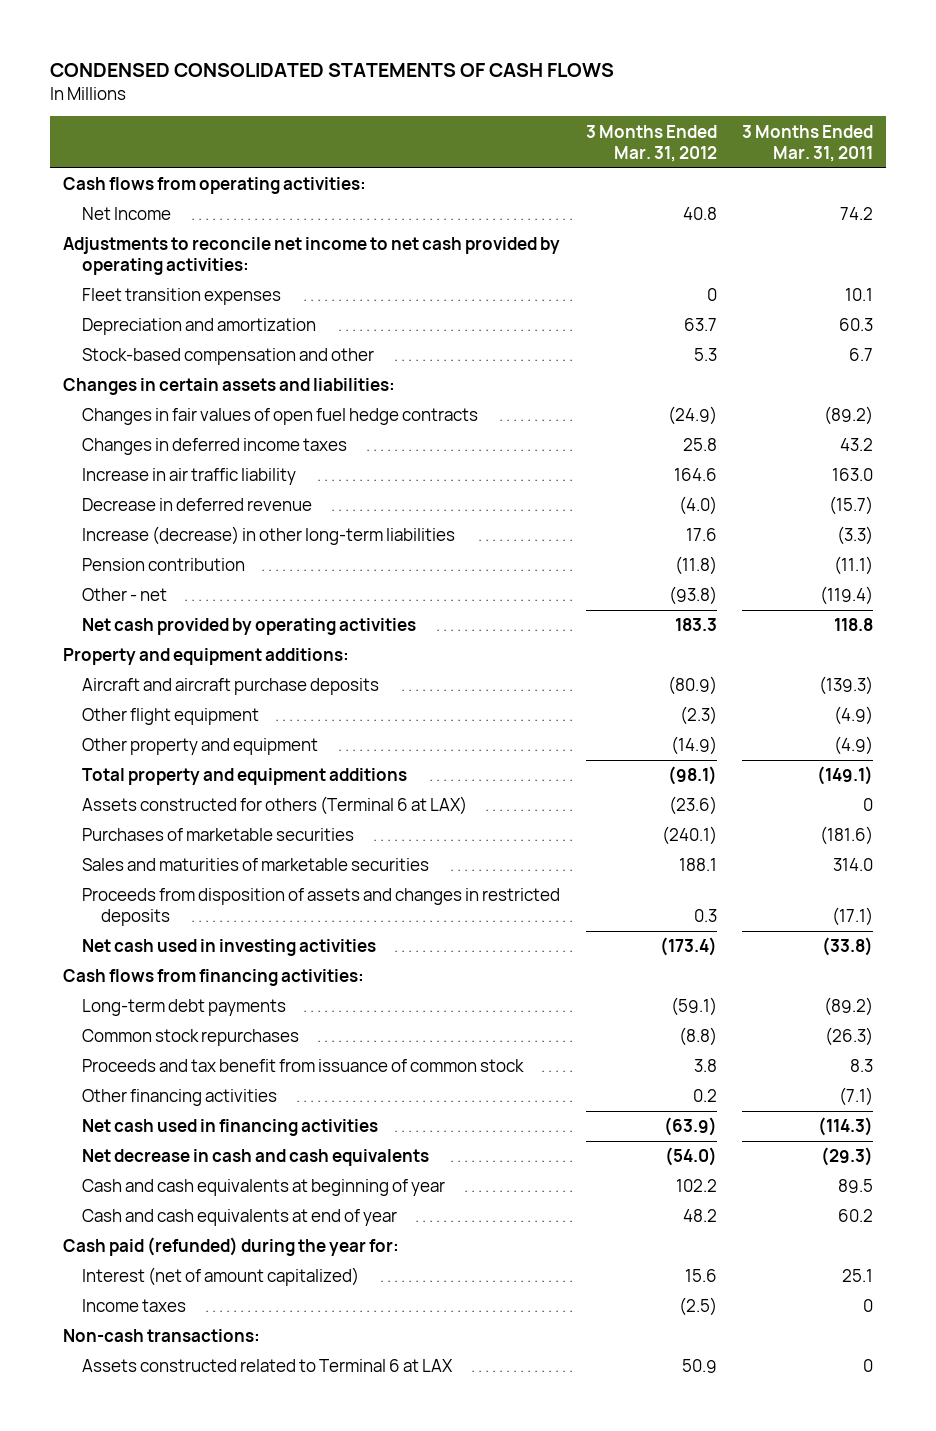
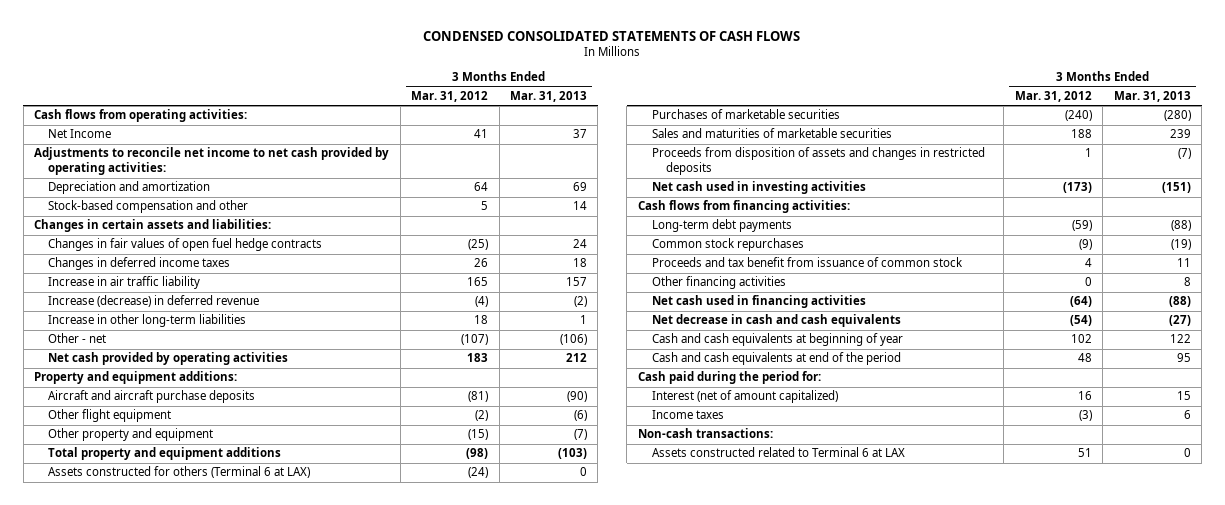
[742,124,874,162] 3 Months Ended Mar. 31, 2011 -> none
none -> [509,90,587,102] Mar. 31, 2013
[682,207,717,221] 40.8 -> [474,129,489,139] 41
[82,288,282,306] Fleet transition expenses -> none
[683,318,717,332] 63.7 -> [474,182,489,192] 64
[693,348,717,362] 5.3 -> [481,201,489,211] 5
[82,558,246,572] Pension contribution -> none
[667,406,717,426] (24.9) -> [468,239,489,251] (25)
[682,438,717,452] 25.8 -> [474,258,489,268] 26
[673,468,717,482] 164.6 -> [467,277,489,287] 165
[82,498,313,512] Decrease in deferred revenue -> [48,295,260,308] Increase (decrease) in deferred revenue
[678,496,717,516] (4.0) -> [475,296,489,308] (4)
[82,526,456,546] Increase (decrease) in other long-term liabilities -> [48,314,247,328] Increase in other long-term liabilities
[685,528,717,542] 17.6 -> [474,315,489,325] 18
[668,586,717,606] (93.8) -> [461,334,489,346] (107)
[674,618,717,632] 183.3 -> [467,353,489,363] 183
[667,676,717,696] (80.9) -> [468,391,489,403] (81)
[679,706,717,726] (2.3) -> [475,410,489,422] (2)
[670,736,717,756] (14.9) -> [468,429,489,441] (15)
[667,766,717,786] (98.1) -> [466,448,489,460] (98)
[668,796,717,816] (23.6) -> [468,467,489,479] (24)
[661,826,717,846] (240.1) -> [1064,110,1092,122] (240)
[678,858,717,872] 188.1 -> [1070,129,1092,139] 188
[693,909,717,923] 0.3 -> [1084,148,1092,158] 1
[659,937,717,957] (173.4) -> [1062,182,1092,194] (173)
[670,997,717,1017] (59.1) -> [1071,220,1092,232] (59)
[678,1027,717,1047] (8.8) -> [1078,239,1092,251] (9)
[693,1059,717,1073] 3.8 -> [1084,258,1092,268] 4
[692,1089,717,1103] 0.2 -> [1084,277,1092,287] 0
[663,1117,717,1137] (63.9) -> [1069,296,1092,308] (64)
[664,1147,717,1167] (54.0) -> [1069,315,1092,327] (54)
[675,1179,717,1193] 102.2 -> [1070,334,1092,344] 102
[82,1209,398,1227] Cash and cash equivalents at end of year -> [652,352,902,366] Cash and cash equivalents at end of the period
[682,1209,717,1223] 48.2 -> [1077,353,1092,363] 48
[63,1237,400,1257] Cash paid (refunded) during the year for: -> [637,371,821,385] Cash paid during the period for:
[684,1269,717,1283] 15.6 -> [1077,391,1092,401] 16
[678,1297,717,1317] (2.5) -> [1078,410,1092,422] (3)
[681,1359,717,1374] 50.9 -> [1077,448,1092,458] 51

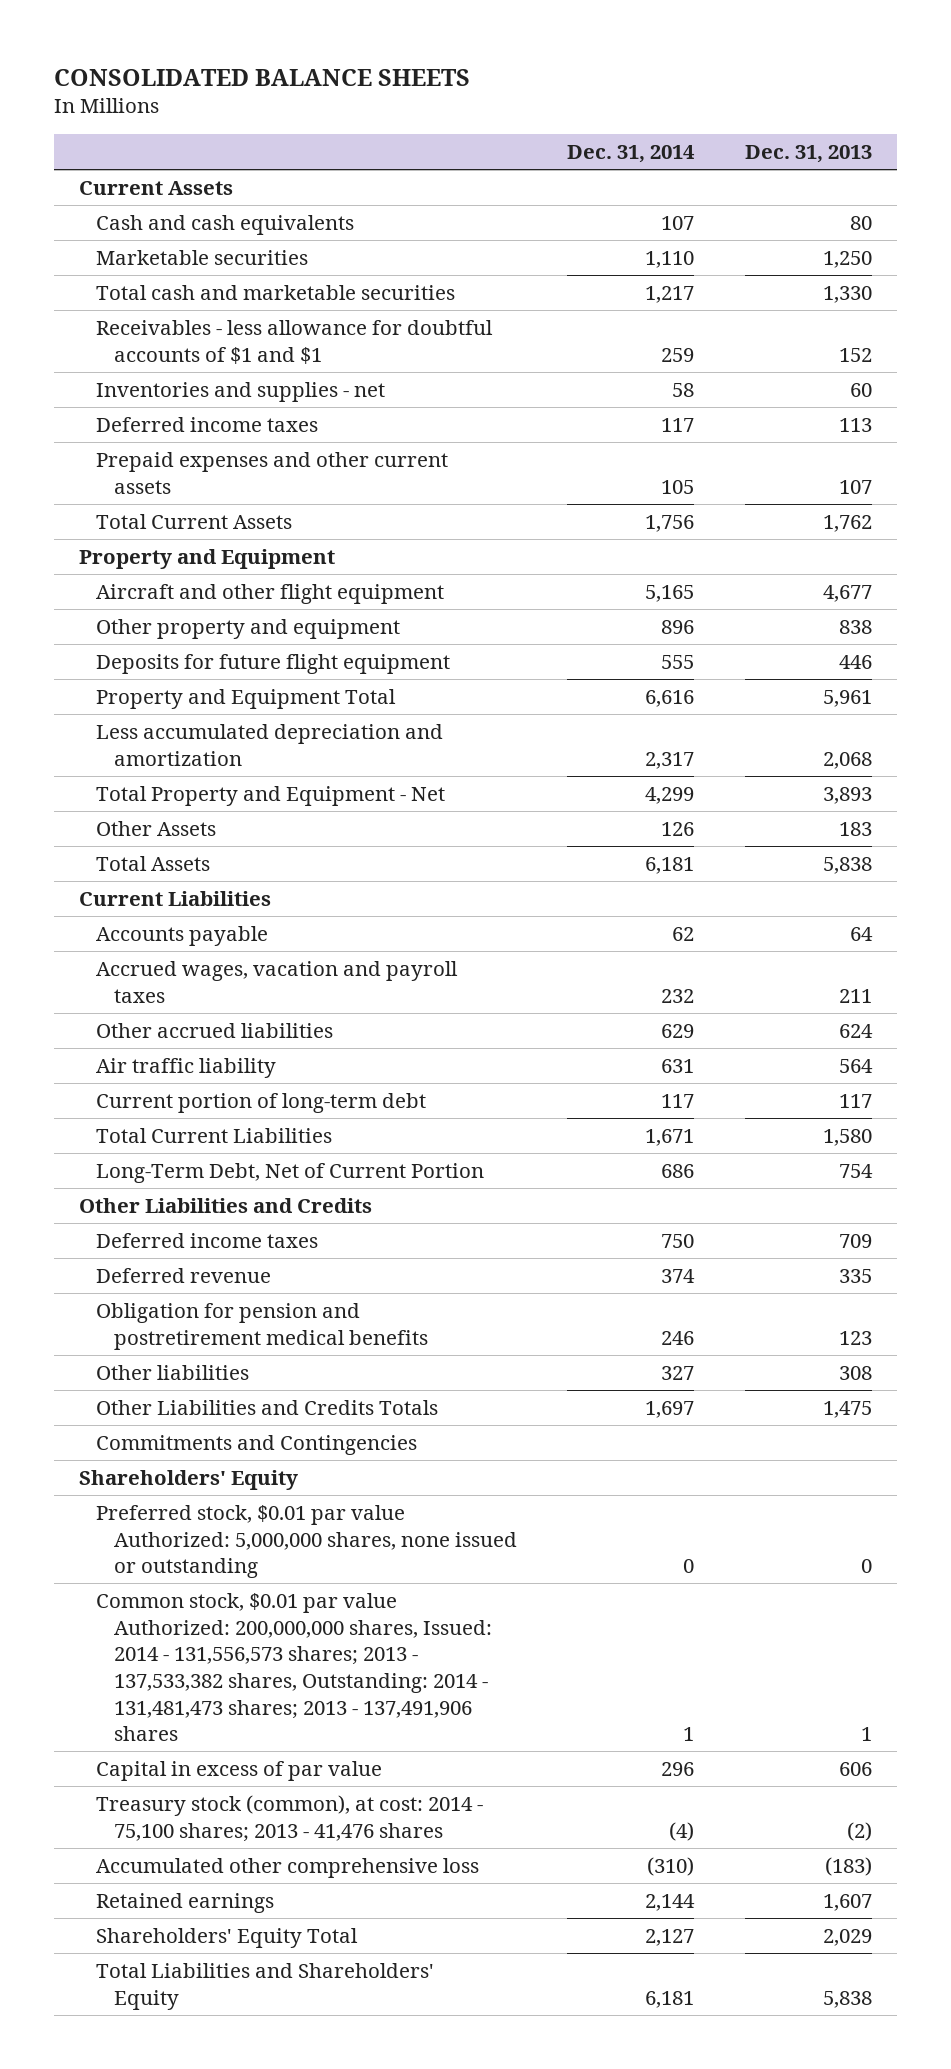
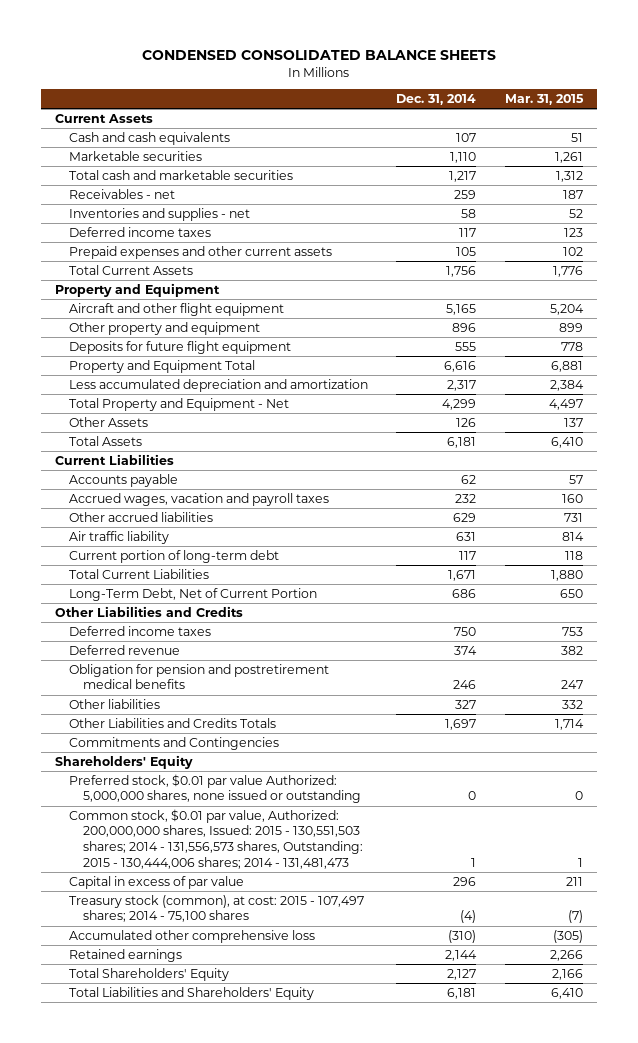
[53,68,470,86] CONSOLIDATED BALANCE SHEETS -> [142,50,497,61] CONDENSED CONSOLIDATED BALANCE SHEETS
[745,144,873,163] Dec. 31, 2013 -> none
none -> [504,94,584,106] Mar. 31, 2015
[96,319,494,364] Receivables - less allowance for doubtful accounts of $1 and $1 -> [69,188,176,199] Receivables - net
[96,1592,492,1742] Common stock, $0.01 par value Authorized: 200,000,000 shares, Issued: 2014 - 131,556,573 shares; 2013 - 137,533,382 shares, Outstanding: 2014 - 131,481,473 shares; 2013 - 137,491,906 shares -> [69,808,363,869] Common stock, $0.01 par value, Authorized: 200,000,000 shares, Issued: 2015 - 130,551,503 shares; 2014 - 131,556,573 shares, Outstanding: 2015 - 130,444,006 shares; 2014 - 131,481,473
[96,1794,484,1842] Treasury stock (common), at cost: 2014 - 75,100 shares; 2013 - 41,476 shares -> [69,894,365,923] Treasury stock (common), at cost: 2015 - 107,497 shares; 2014 - 75,100 shares
[96,1927,359,1948] Shareholders' Equity Total -> [69,967,230,981] Total Shareholders' Equity

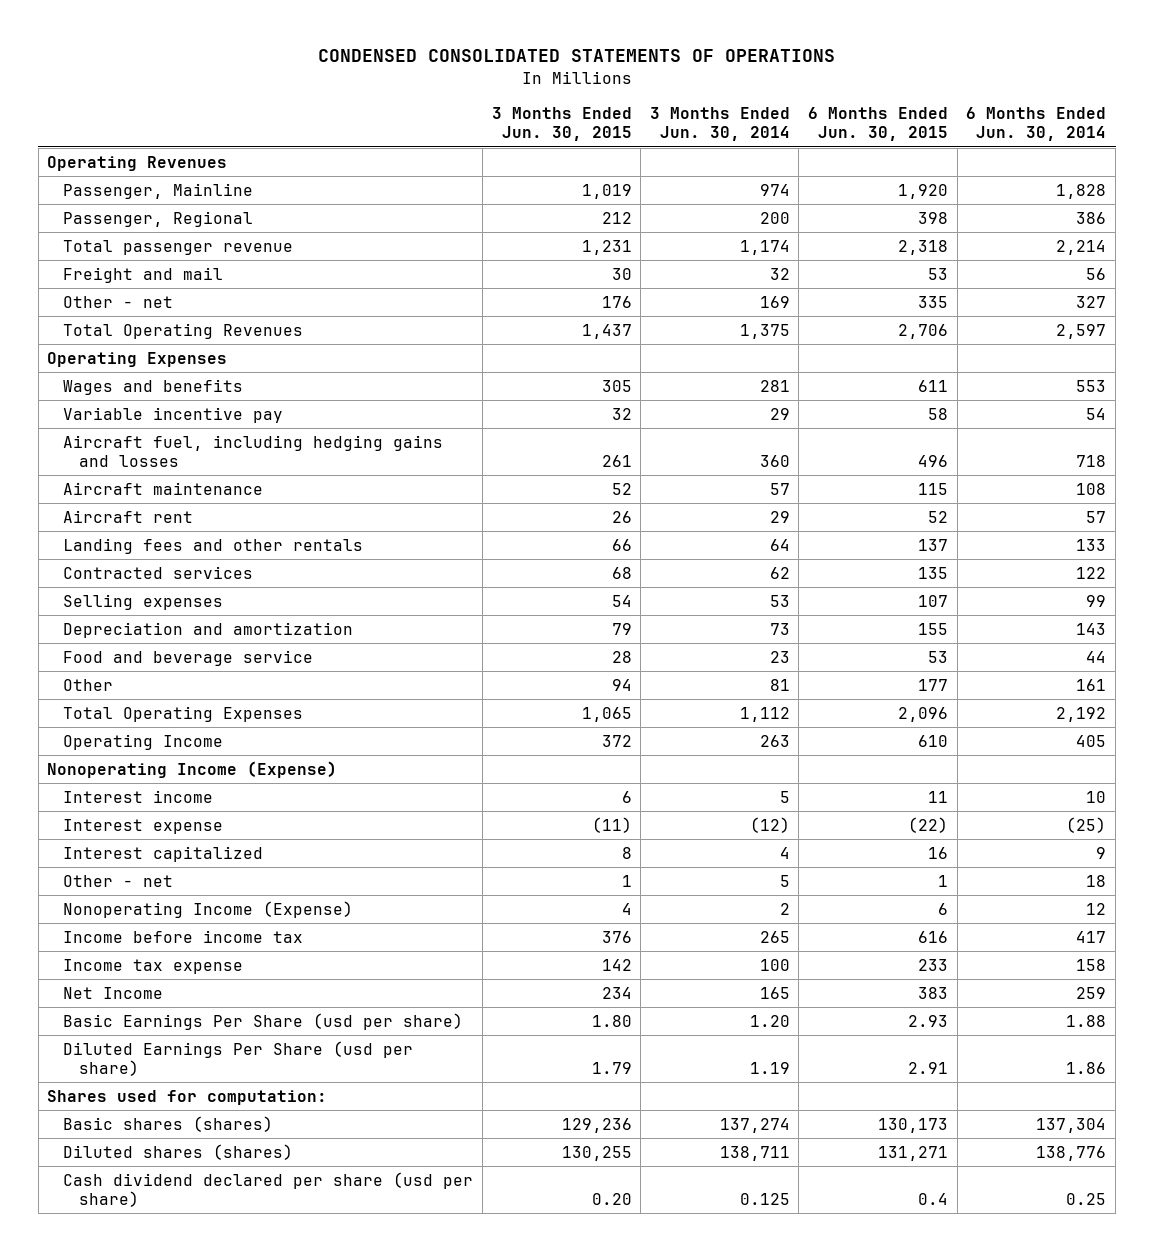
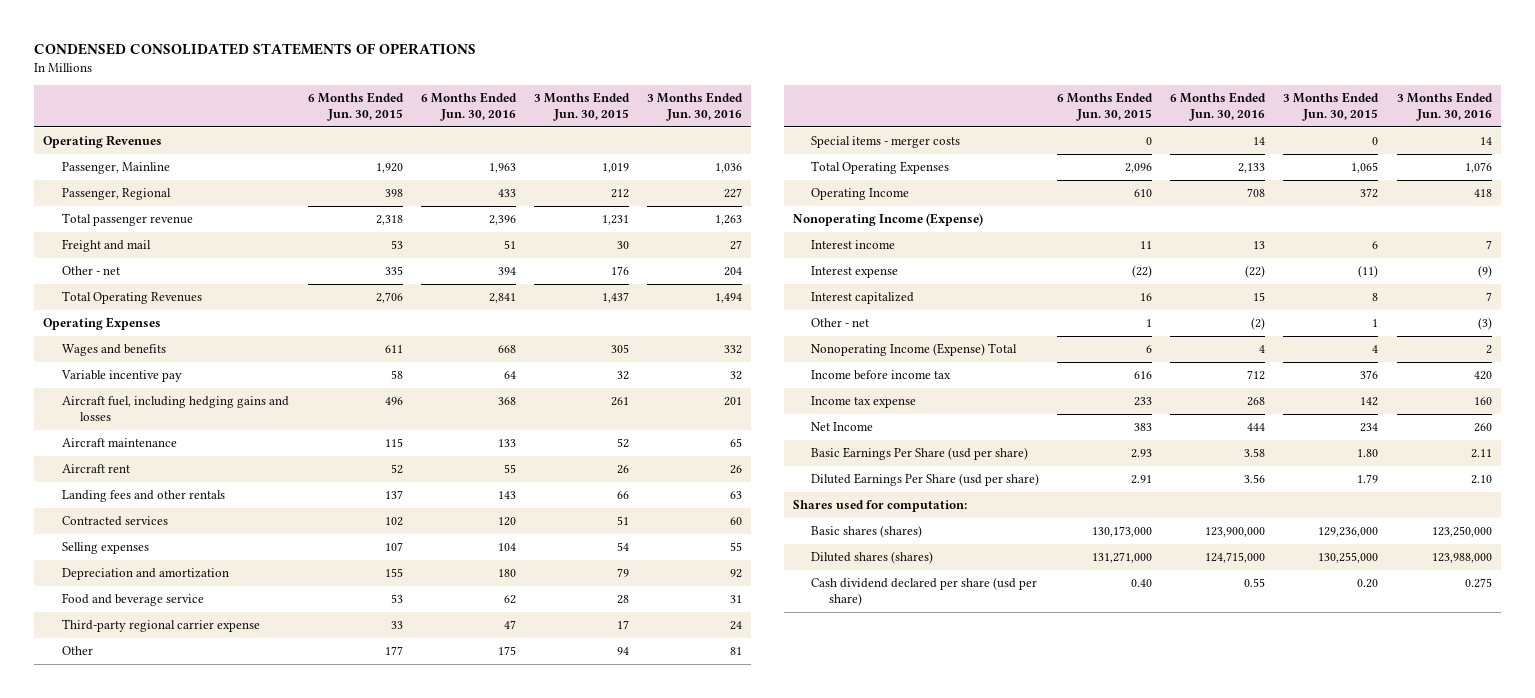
[649,106,790,142] 3 Months Ended Jun. 30, 2014 -> none
[966,106,1107,142] 6 Months Ended Jun. 30, 2014 -> none
none -> [420,92,517,122] 6 Months Ended Jun. 30, 2016
none -> [647,92,744,122] 3 Months Ended Jun. 30, 2016
[611,566,632,579] 68 -> [617,516,630,526] 51
[918,566,949,579] 135 -> [384,517,403,527] 102
none -> [61,619,260,633] Third-party regional carrier expense
none -> [811,136,961,149] Special items - merger costs
[63,900,354,918] Nonoperating Income (Expense) -> [811,343,1018,357] Nonoperating Income (Expense) Total
[561,1117,632,1133] 129,236 -> [1318,527,1379,538] 129,236,000
[878,1117,949,1133] 130,173 -> [1092,526,1153,538] 130,173,000
[561,1145,632,1161] 130,255 -> [1318,552,1379,564] 130,255,000
[878,1145,949,1161] 131,271 -> [1092,552,1153,564] 131,271,000
[918,1193,949,1206] 0.4 -> [1131,579,1153,588] 0.40

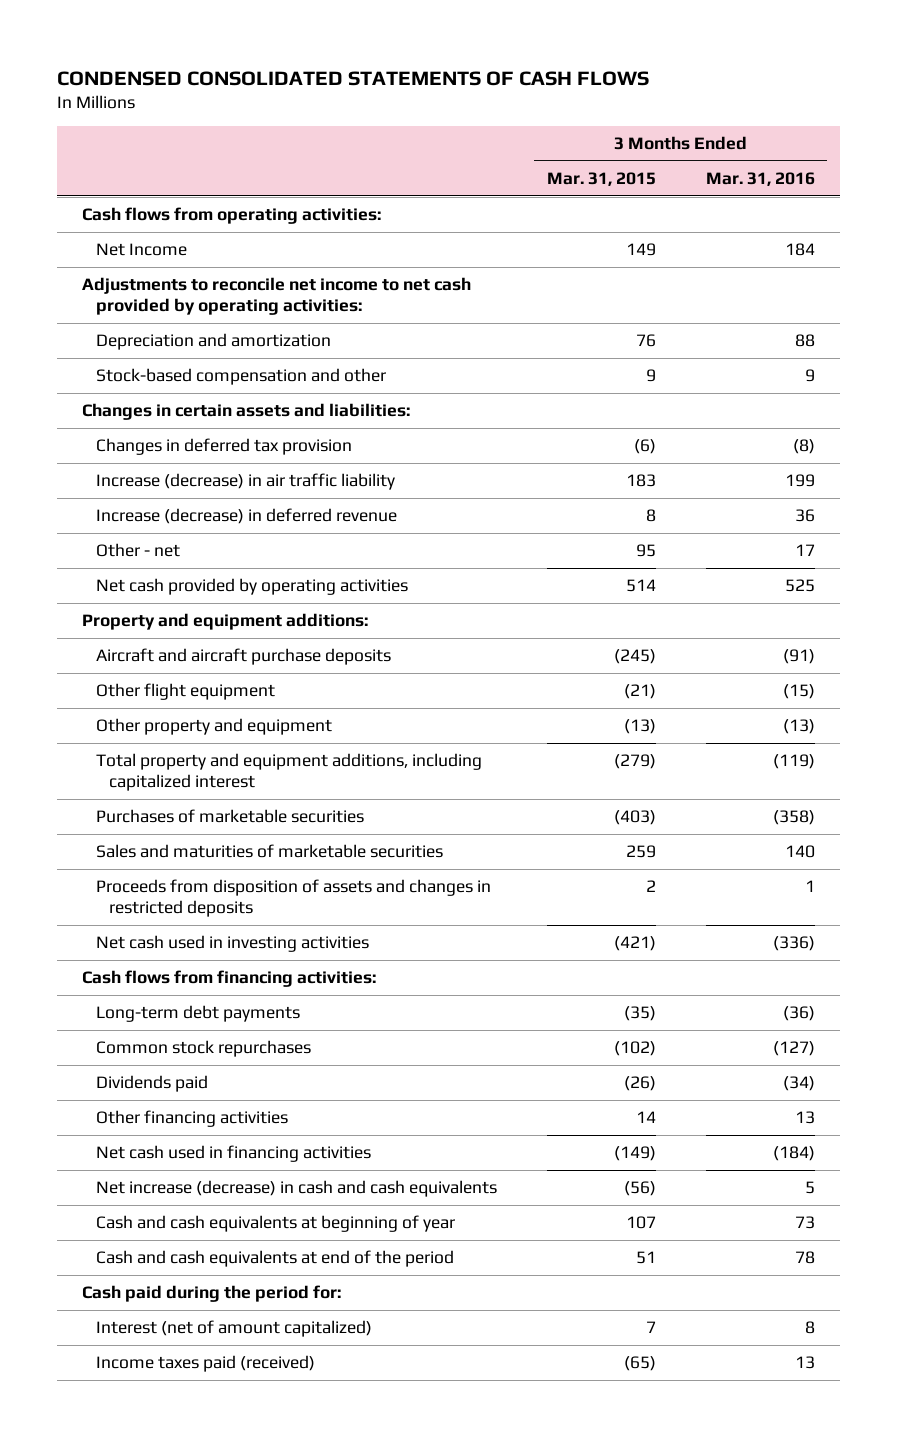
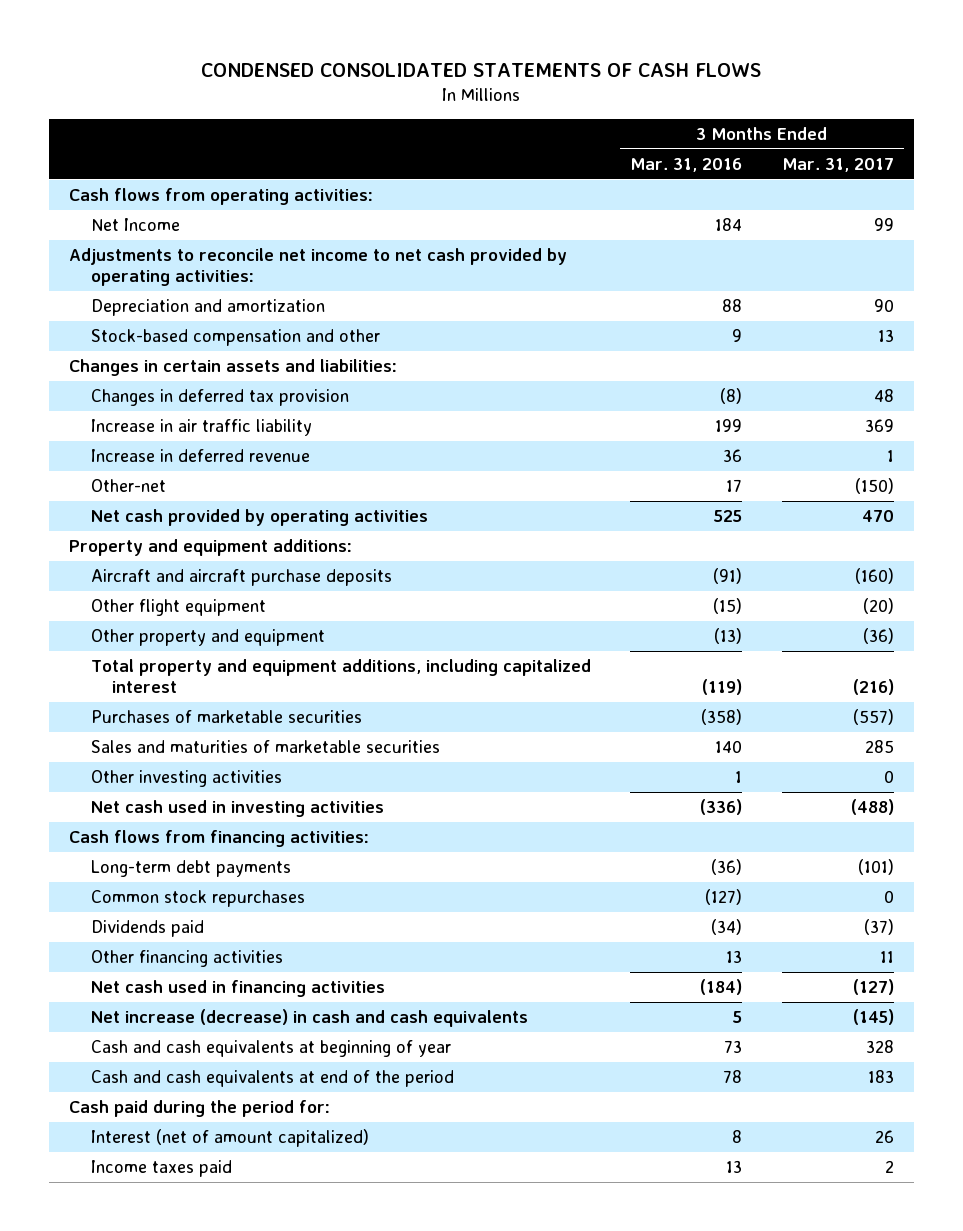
[546,171,656,186] Mar. 31, 2015 -> none
none -> [781,158,894,173] Mar. 31, 2017
[95,473,395,491] Increase (decrease) in air traffic liability -> [90,419,312,437] Increase in air traffic liability
[95,508,397,525] Increase (decrease) in deferred revenue -> [90,449,310,463] Increase in deferred revenue
[95,543,180,558] Other - net -> [90,479,166,493] Other-net
[95,879,491,918] Proceeds from disposition of assets and changes in restricted deposits -> [90,770,282,788] Other investing activities
[95,1355,315,1373] Income taxes paid (received) -> [90,1160,232,1178] Income taxes paid

